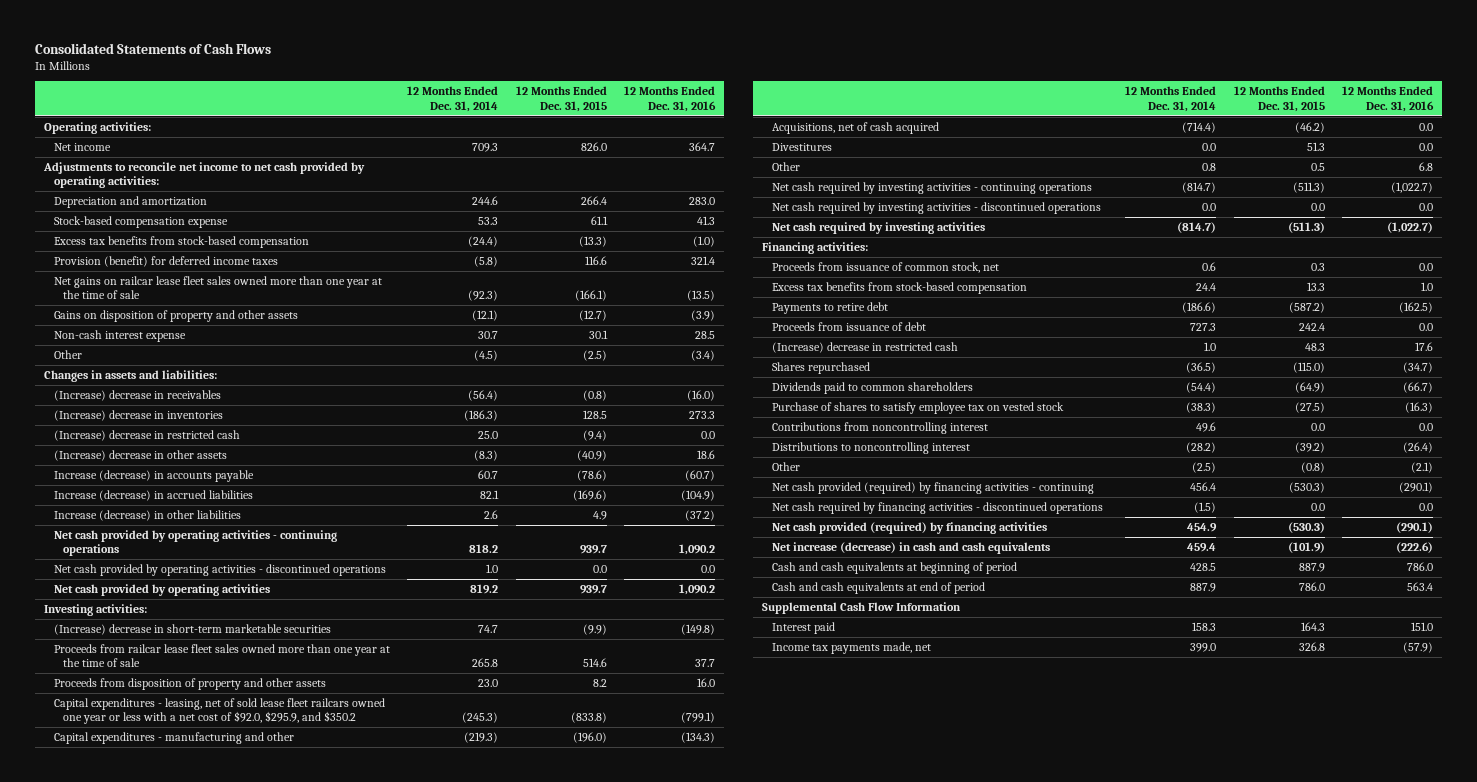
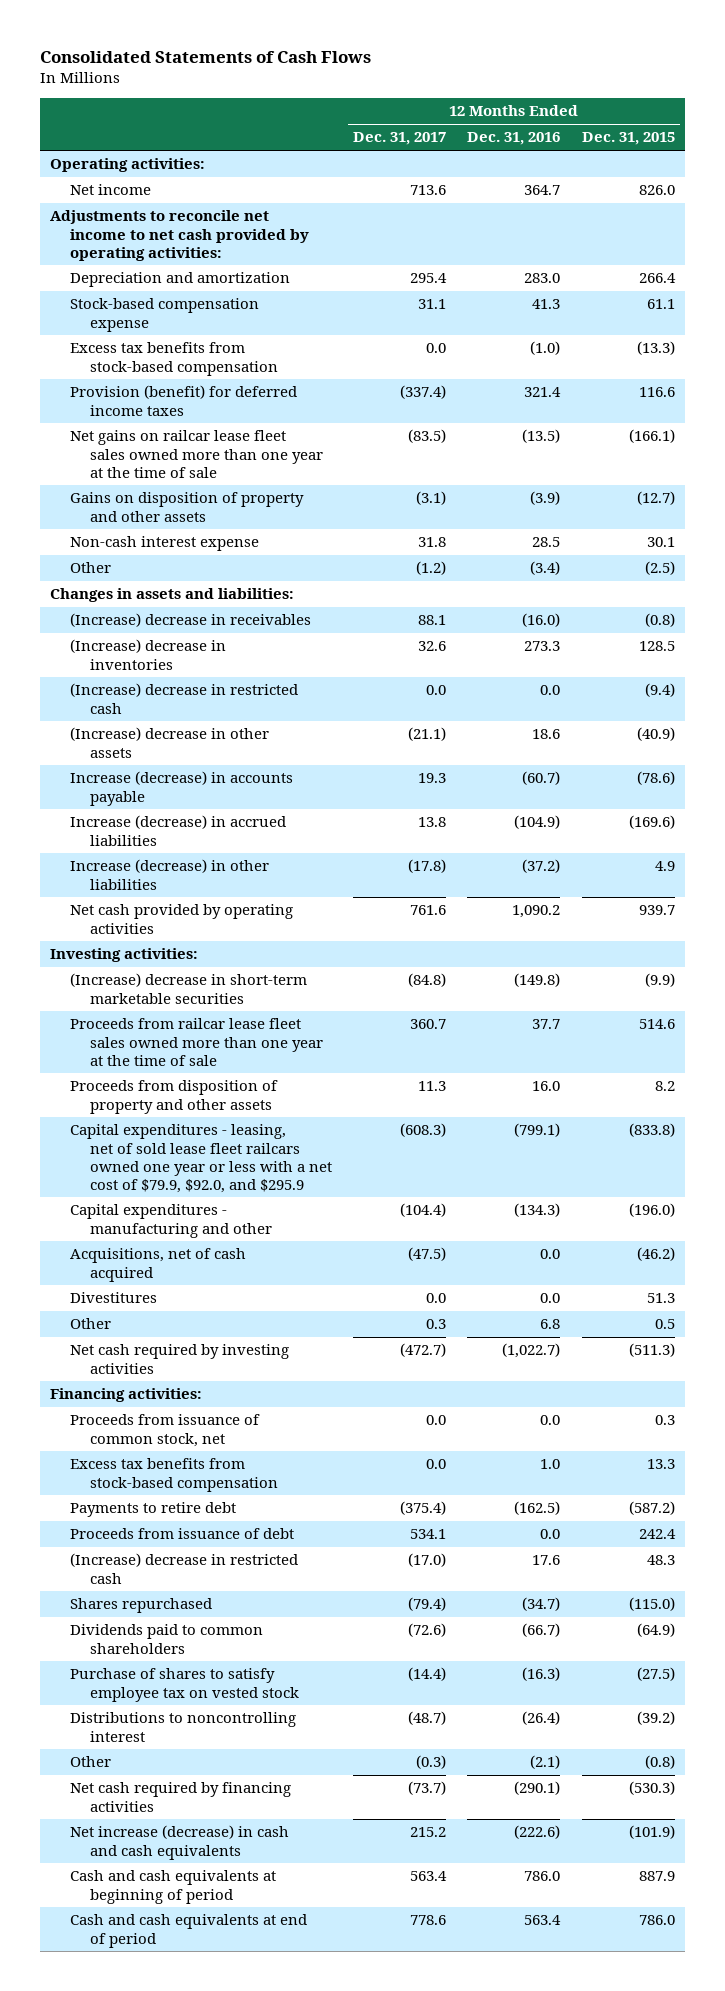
[407,86,499,112] 12 Months Ended Dec. 31, 2014 -> none
none -> [353,132,447,146] Dec. 31, 2017
[53,529,337,557] Net cash provided by operating activities - continuing operations -> none
[53,563,386,576] Net cash provided by operating activities - discontinued operations -> none
[53,697,385,725] Capital expenditures - leasing, net of sold lease fleet railcars owned one year or less with a net cost of $92.0, $295.9, and $350.2 -> [70,1124,332,1193] Capital expenditures - leasing, net of sold lease fleet railcars owned one year or less with a net cost of $79.9, $92.0, and $295.9
[771,181,1092,194] Net cash required by investing activities - continuing operations -> none
[771,201,1101,214] Net cash required by investing activities - discontinued operations -> none
[771,421,988,434] Contributions from noncontrolling interest -> none
[771,481,1094,494] Net cash provided (required) by financing activities - continuing -> none
[771,501,1103,514] Net cash required by financing activities - discontinued operations -> none
[771,521,1047,534] Net cash provided (required) by financing activities -> [70,1782,292,1812] Net cash required by financing activities
[762,601,962,614] Supplemental Cash Flow Information -> none
[771,621,835,634] Interest paid -> none
[771,641,931,654] Income tax payments made, net -> none

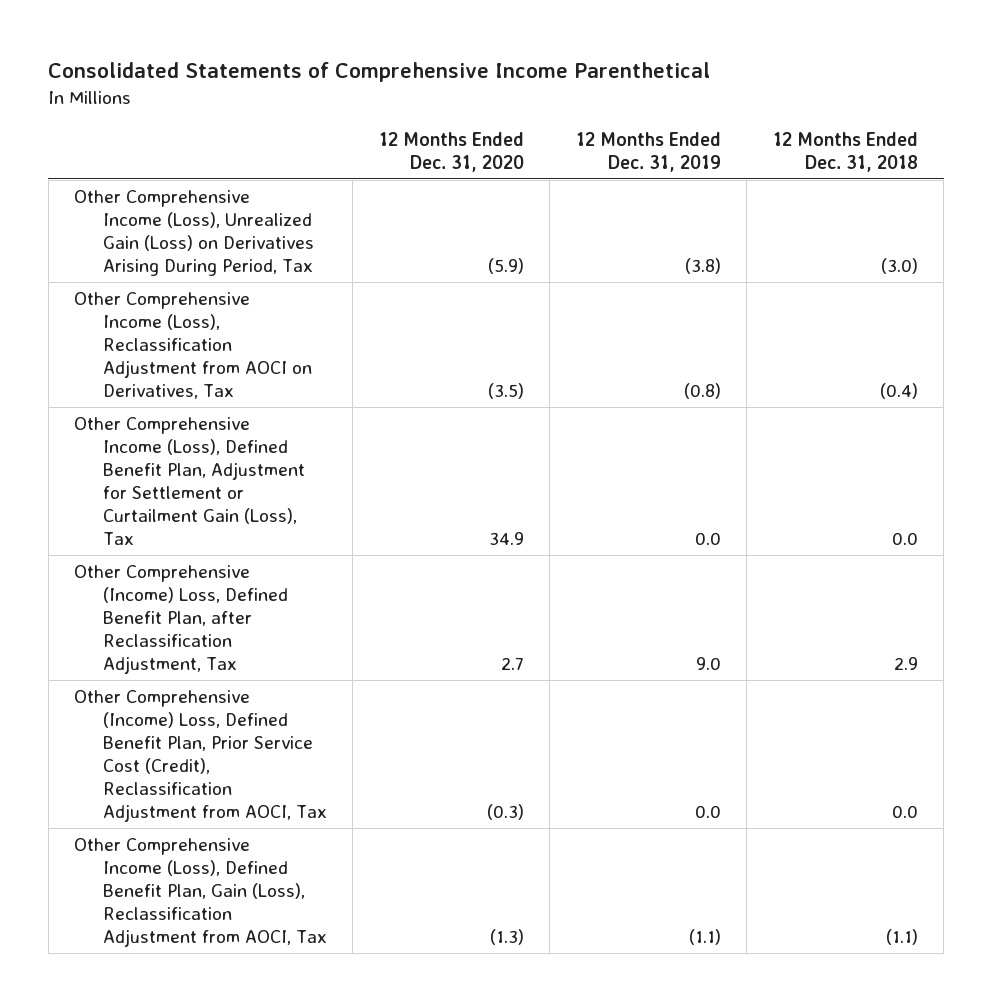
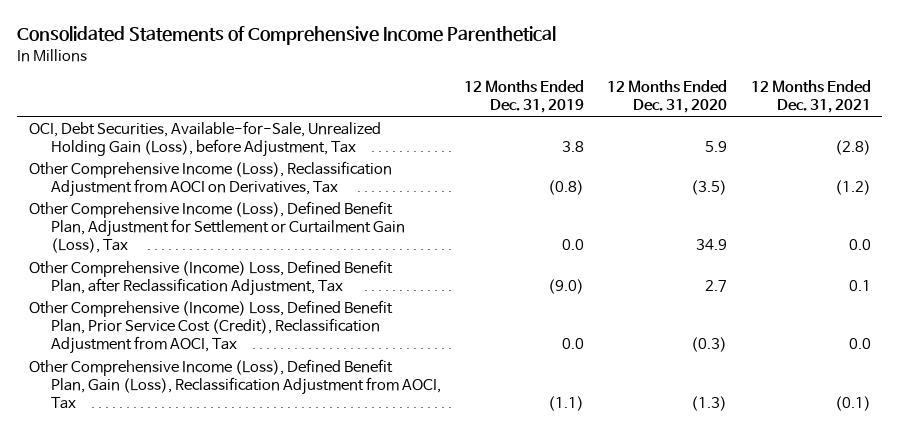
[772,132,918,173] 12 Months Ended Dec. 31, 2018 -> none
none -> [750,80,871,114] 12 Months Ended Dec. 31, 2021
[74,189,314,277] Other Comprehensive Income (Loss), Unrealized Gain (Loss) on Derivatives Arising During Period, Tax -> none
none -> [28,120,381,157] OCI, Debt Securities, Available-for-Sale, Unrealized Holding Gain (Loss), before Adjustment, Tax
[695,657,721,671] 9.0 -> [548,278,585,294] (9.0)

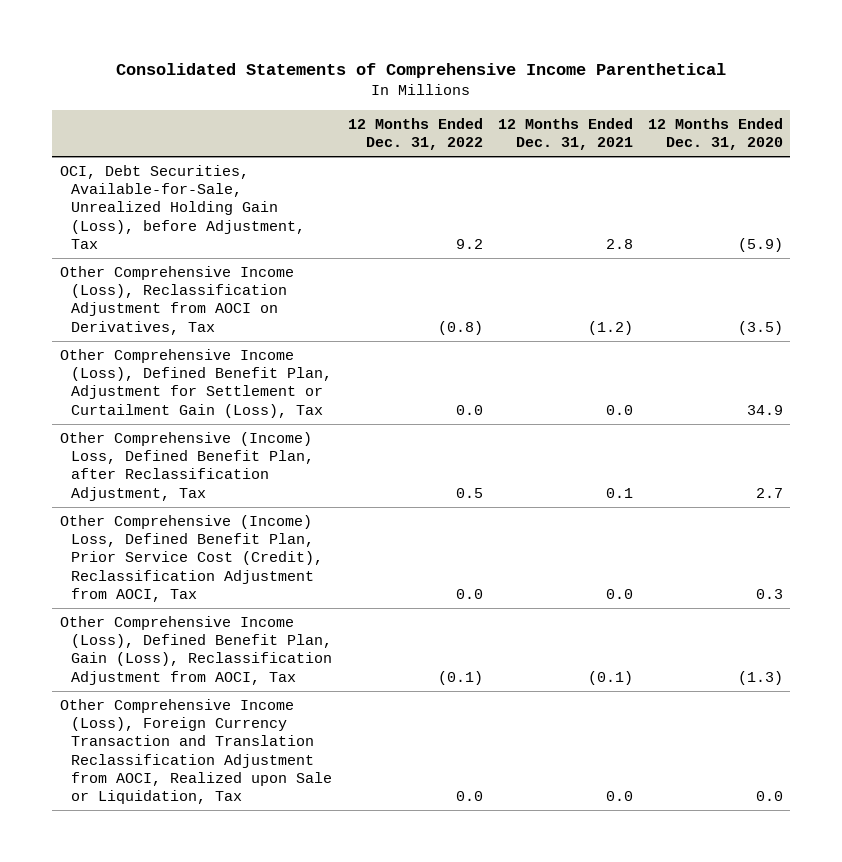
[464,80,585,114] 12 Months Ended Dec. 31, 2019 -> none
none -> [347,118,483,151] 12 Months Ended Dec. 31, 2022
[705,140,728,152] 5.9 -> [737,238,783,253] (5.9)
[834,139,871,155] (2.8) -> [605,239,633,250] 2.8
[691,337,728,353] (0.3) -> [755,589,783,600] 0.3
none -> [59,698,333,805] Other Comprehensive Income (Loss), Foreign Currency Transaction and Translation Reclassification Adjustment from AOCI, Realized upon Sale or Liquidation, Tax

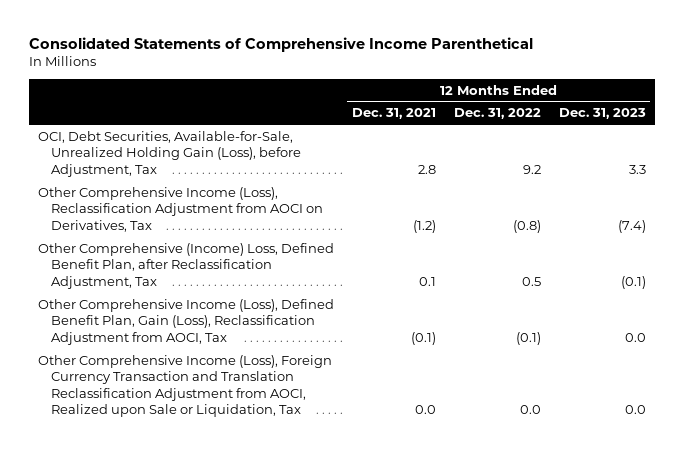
[647,118,783,151] 12 Months Ended Dec. 31, 2020 -> none
none -> [558,108,646,120] Dec. 31, 2023
[59,348,333,418] Other Comprehensive Income (Loss), Defined Benefit Plan, Adjustment for Settlement or Curtailment Gain (Loss), Tax -> none
[59,514,324,603] Other Comprehensive (Income) Loss, Defined Benefit Plan, Prior Service Cost (Credit), Reclassification Adjustment from AOCI, Tax -> none

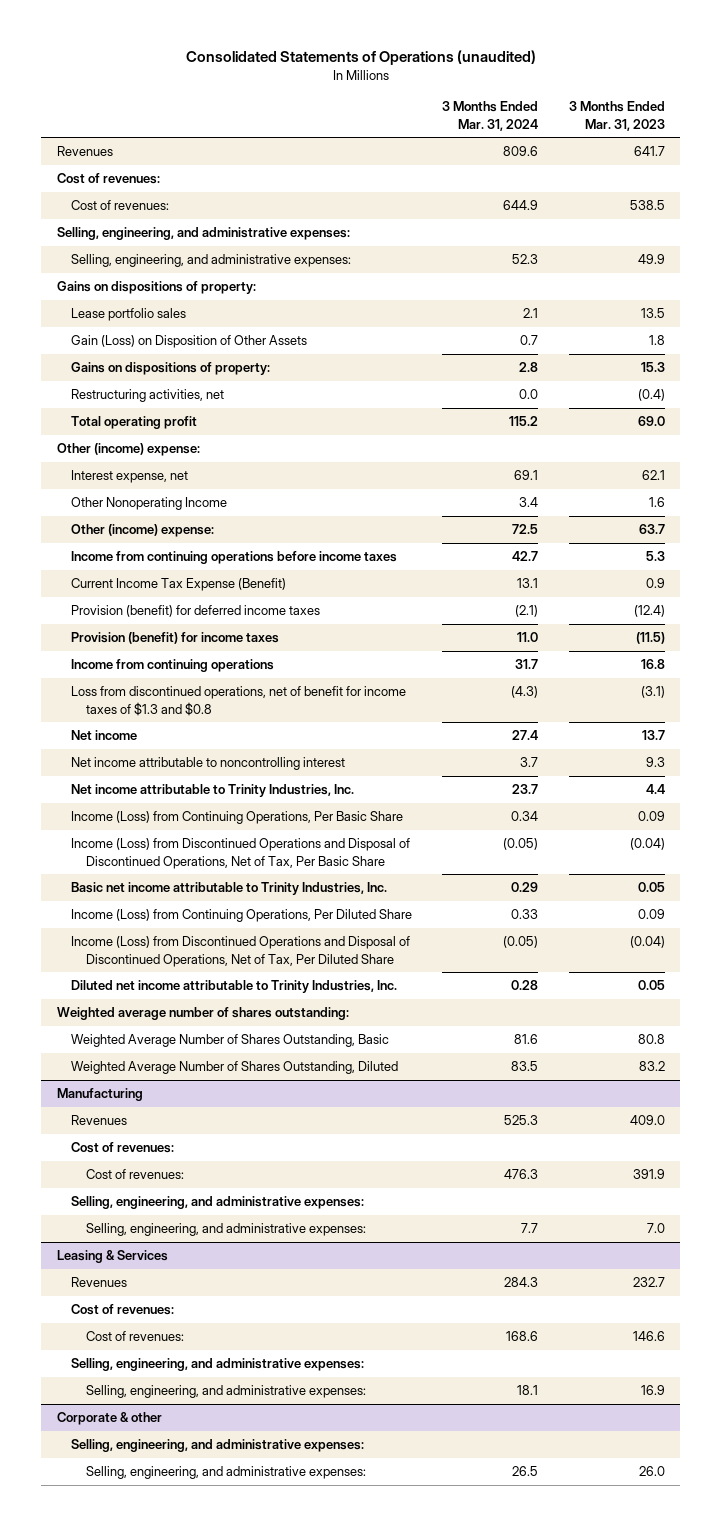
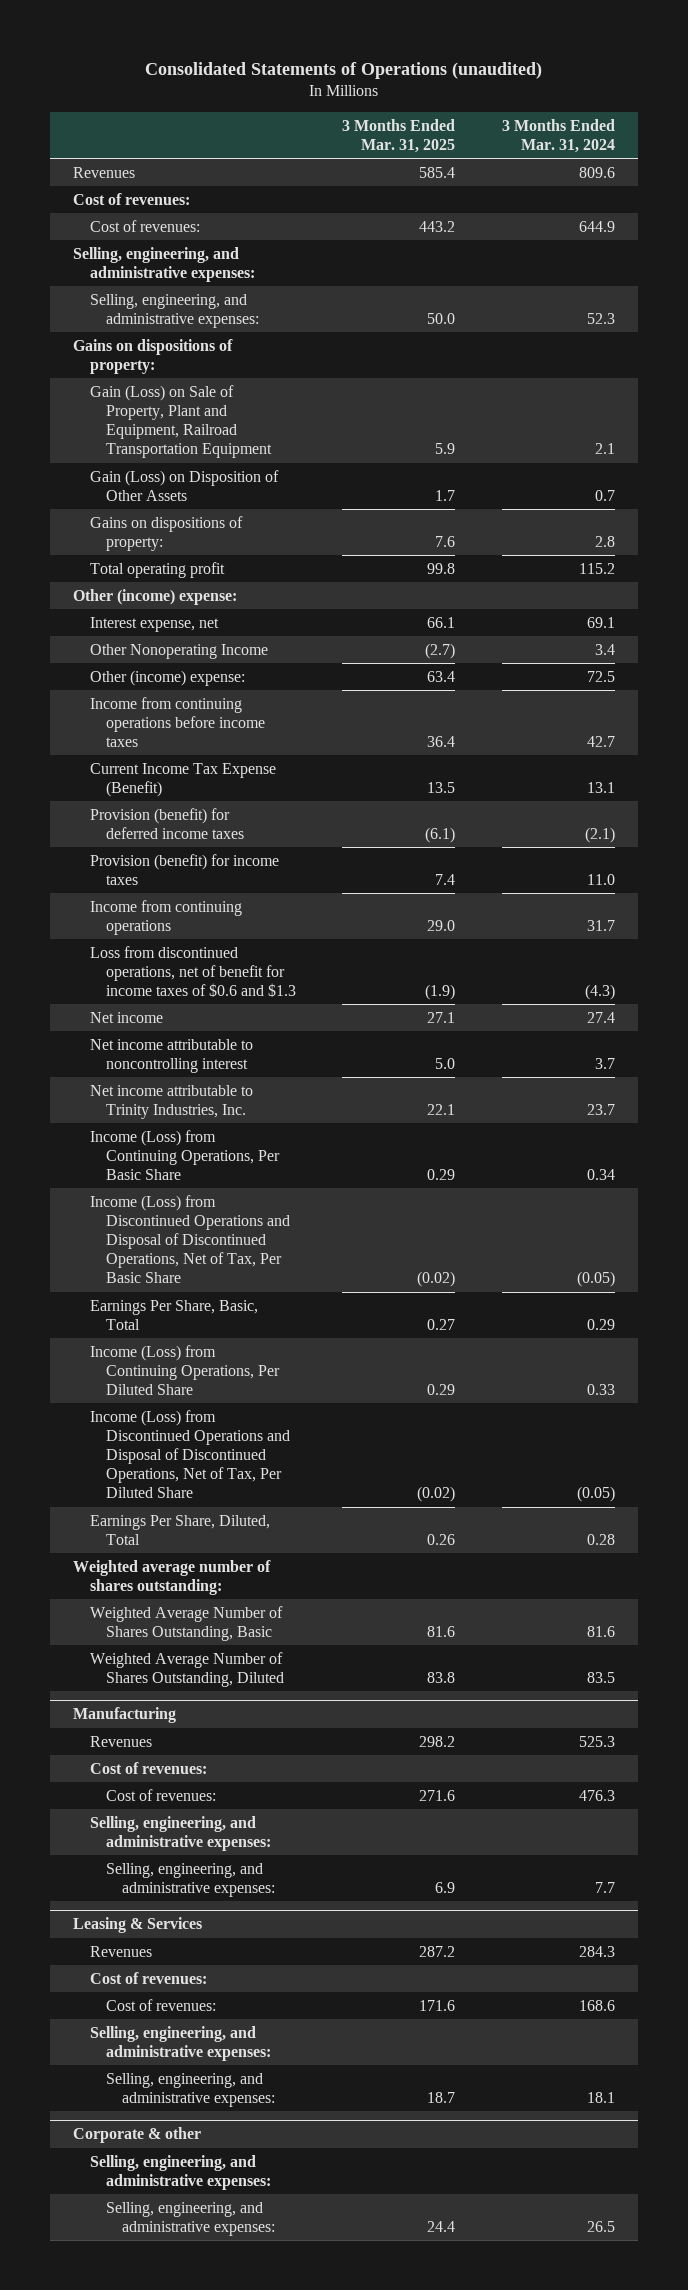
[568,101,665,131] 3 Months Ended Mar. 31, 2023 -> none
none -> [342,118,456,153] 3 Months Ended Mar. 31, 2025
[71,308,187,322] Lease portfolio sales -> [89,384,272,459] Gain (Loss) on Sale of Property, Plant and Equipment, Railroad Transportation Equipment
[71,389,225,403] Restructuring activities, net -> none
[71,686,407,716] Loss from discontinued operations, net of benefit for income taxes of $1.3 and $0.8 -> [89,945,296,997] Loss from discontinued operations, net of benefit for income taxes of $0.6 and $1.3
[71,882,388,896] Basic net income attributable to Trinity Industries, Inc. -> [89,1299,258,1330] Earnings Per Share, Basic, Total
[71,980,398,994] Diluted net income attributable to Trinity Industries, Inc. -> [89,1514,270,1545] Earnings Per Share, Diluted, Total

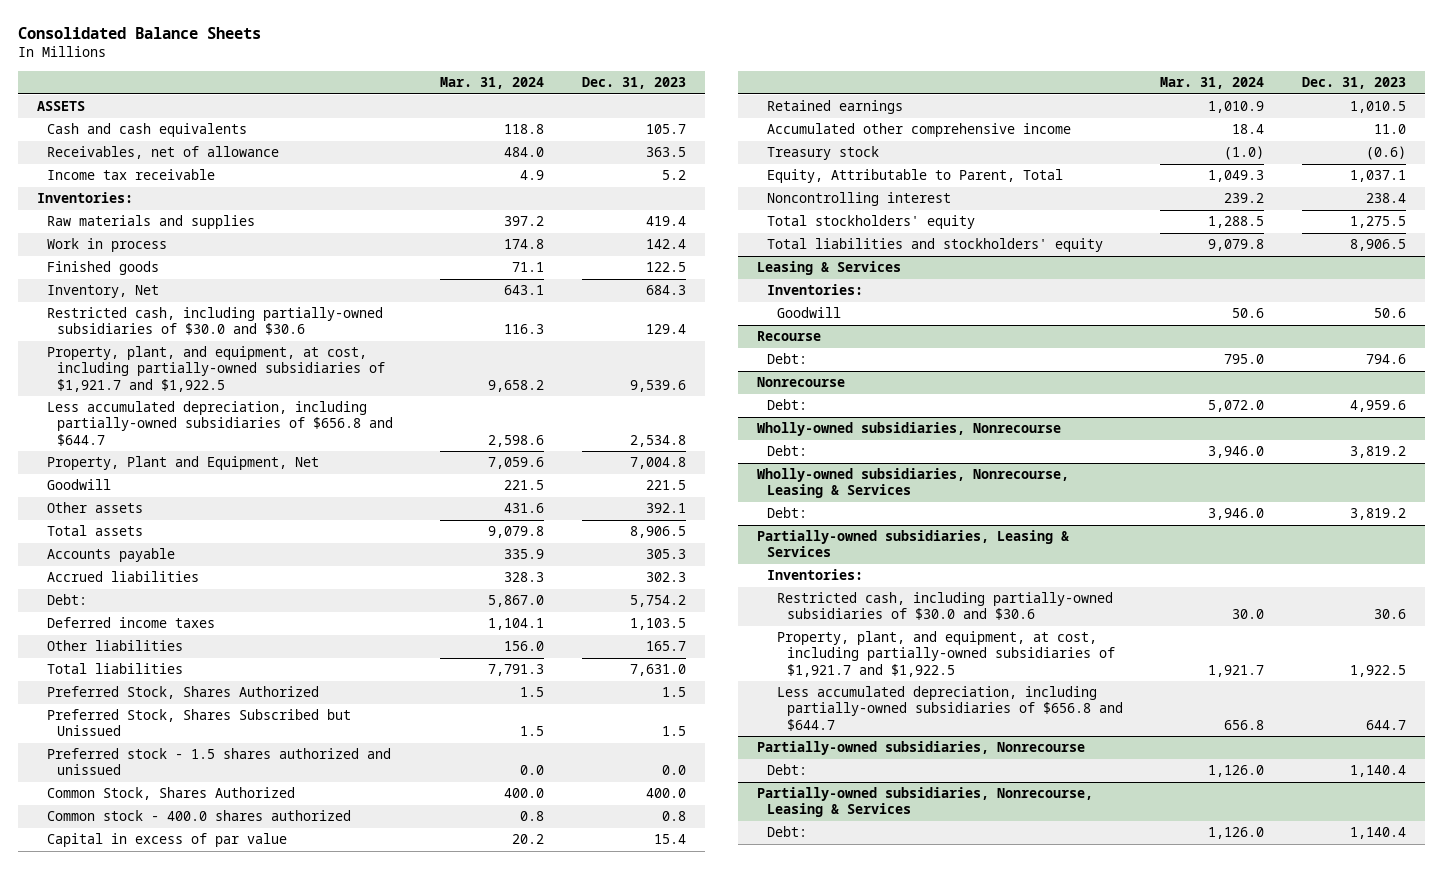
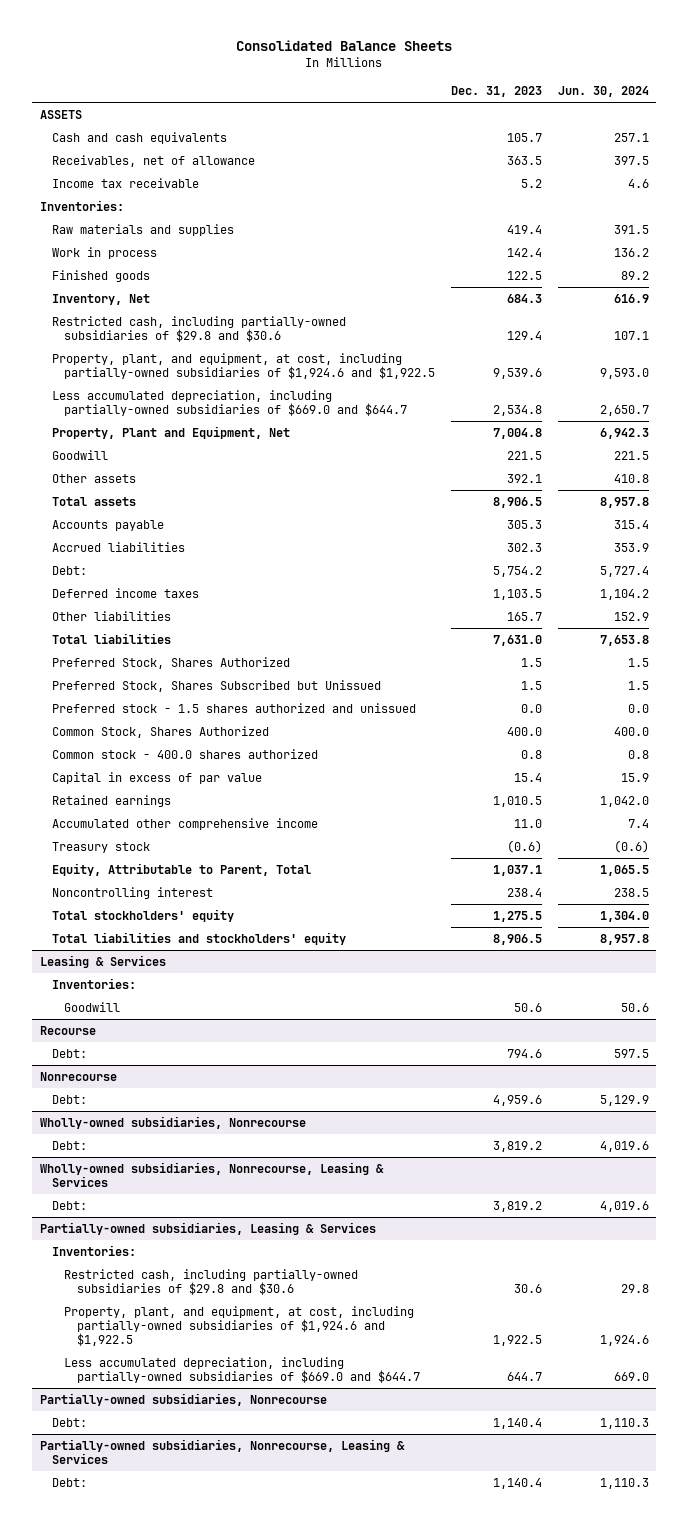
[440,77,545,90] Mar. 31, 2024 -> none
none -> [557,86,649,98] Jun. 30, 2024
[47,307,384,336] Restricted cash, including partially-owned subsidiaries of $30.0 and $30.6 -> [52,315,347,342] Restricted cash, including partially-owned subsidiaries of $29.8 and $30.6
[47,346,385,392] Property, plant, and equipment, at cost, including partially-owned subsidiaries of $1,921.7 and $1,922.5 -> [52,352,436,379] Property, plant, and equipment, at cost, including partially-owned subsidiaries of $1,924.6 and $1,922.5
[47,401,393,446] Less accumulated depreciation, including partially-owned subsidiaries of $656.8 and $644.7 -> [52,389,408,416] Less accumulated depreciation, including partially-owned subsidiaries of $669.0 and $644.7
[776,592,1113,621] Restricted cash, including partially-owned subsidiaries of $30.0 and $30.6 -> [64,1268,359,1295] Restricted cash, including partially-owned subsidiaries of $29.8 and $30.6
[776,631,1115,677] Property, plant, and equipment, at cost, including partially-owned subsidiaries of $1,921.7 and $1,922.5 -> [64,1305,415,1347] Property, plant, and equipment, at cost, including partially-owned subsidiaries of $1,924.6 and $1,922.5
[776,686,1123,731] Less accumulated depreciation, including partially-owned subsidiaries of $656.8 and $644.7 -> [64,1356,420,1383] Less accumulated depreciation, including partially-owned subsidiaries of $669.0 and $644.7

